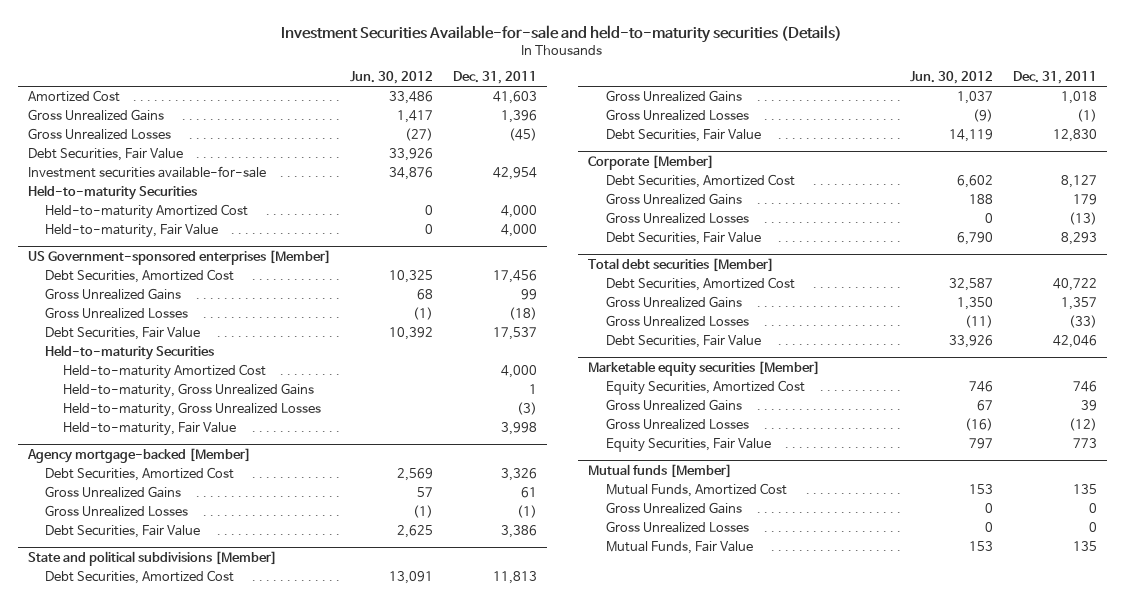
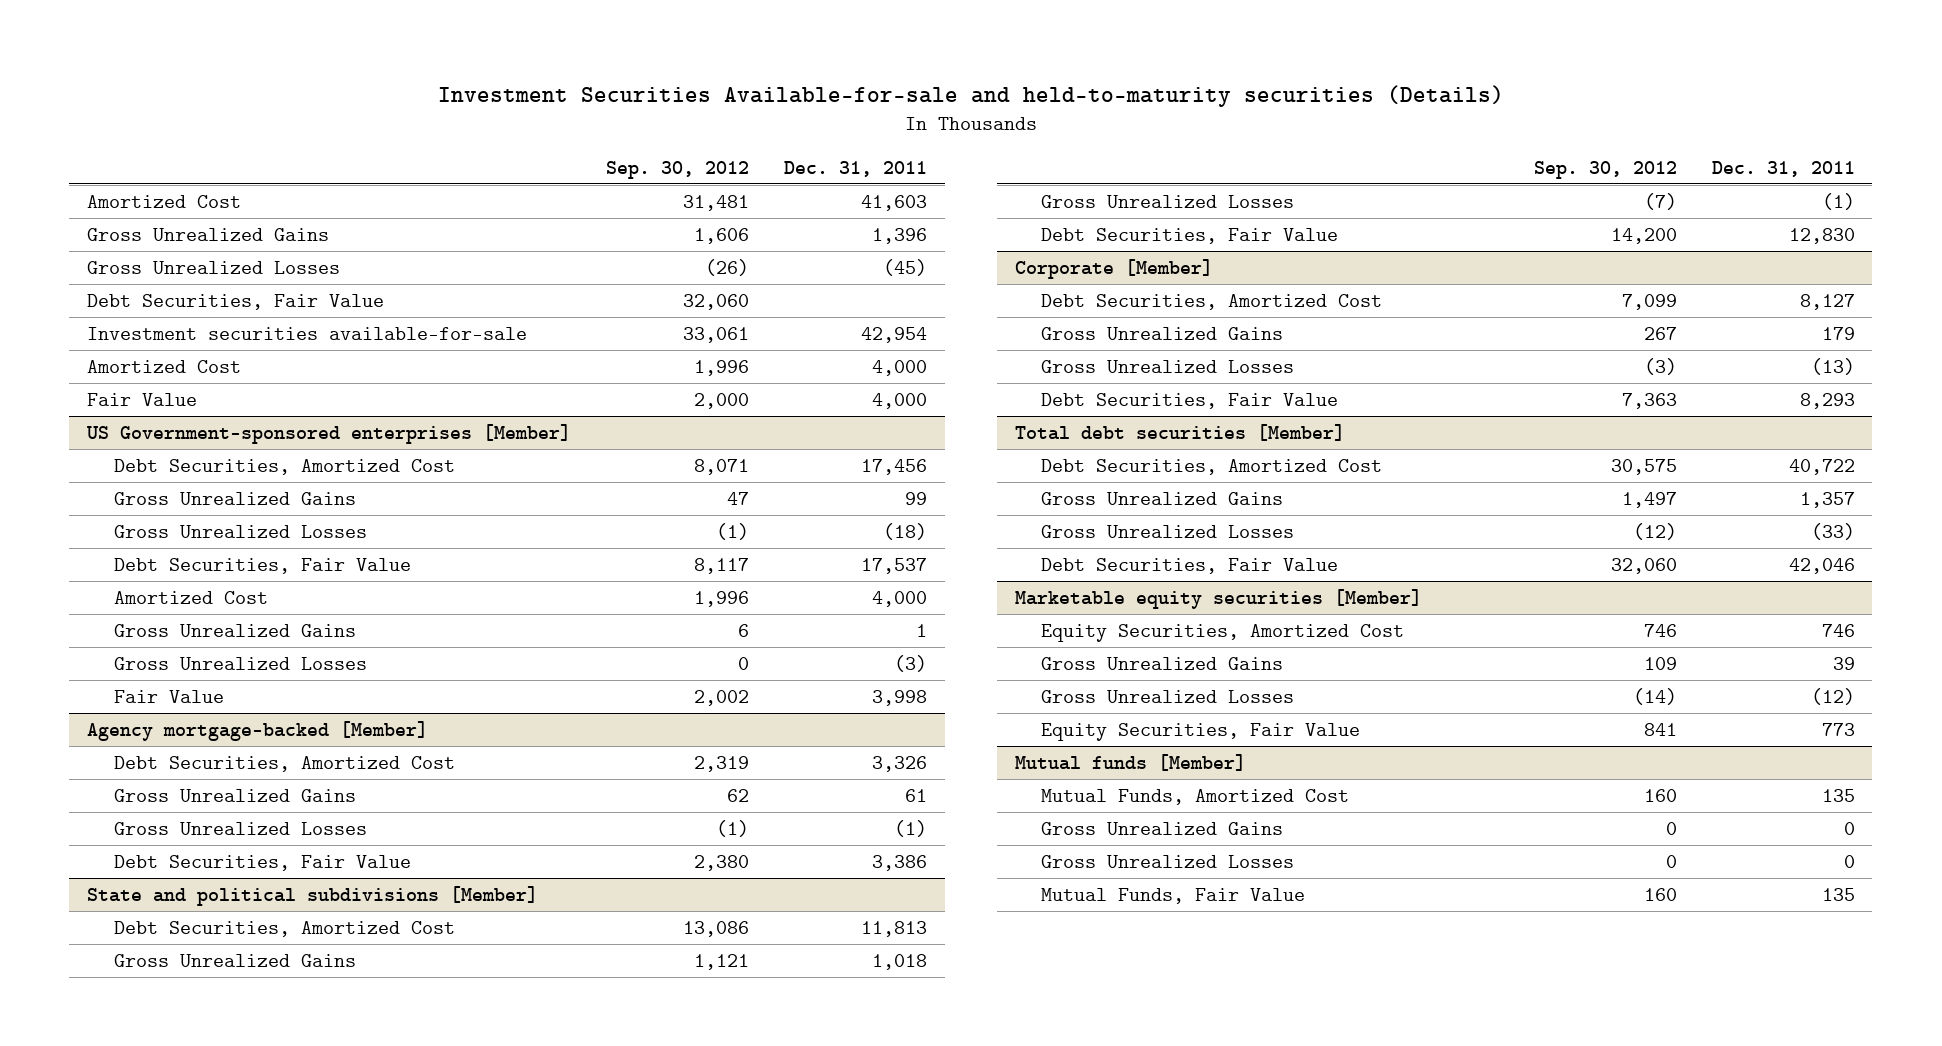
[350,71,434,85] Jun. 30, 2012 -> none
none -> [605,160,749,179] Sep. 30, 2012
[27,185,197,201] Held-to-maturity Securities -> none
[45,204,249,220] Held-to-maturity Amortized Cost -> [86,359,241,373] Amortized Cost
[45,224,219,239] Held-to-maturity, Fair Value -> [86,392,197,406] Fair Value
[45,345,215,361] Held-to-maturity Securities -> none
[63,364,267,380] Held-to-maturity Amortized Cost -> [113,590,268,604] Amortized Cost
[63,383,315,399] Held-to-maturity, Gross Unrealized Gains -> [113,623,356,637] Gross Unrealized Gains
[63,402,322,418] Held-to-maturity, Gross Unrealized Losses -> [113,656,367,670] Gross Unrealized Losses
[63,422,237,437] Held-to-maturity, Fair Value -> [113,689,224,703] Fair Value

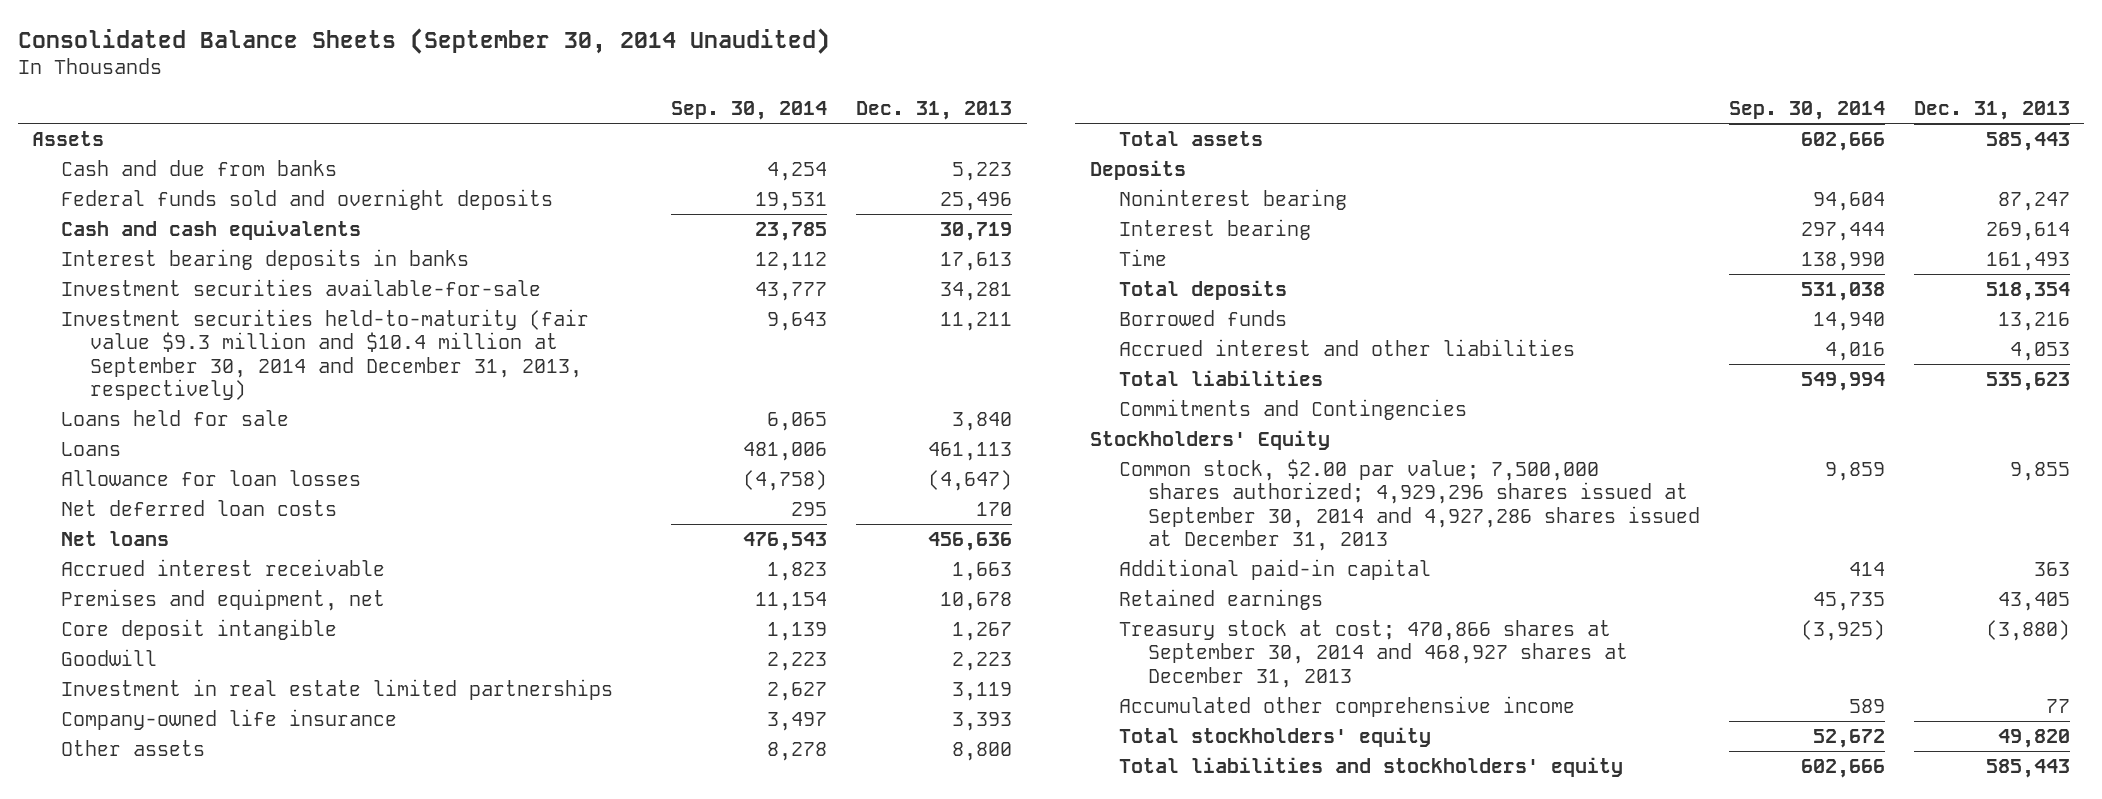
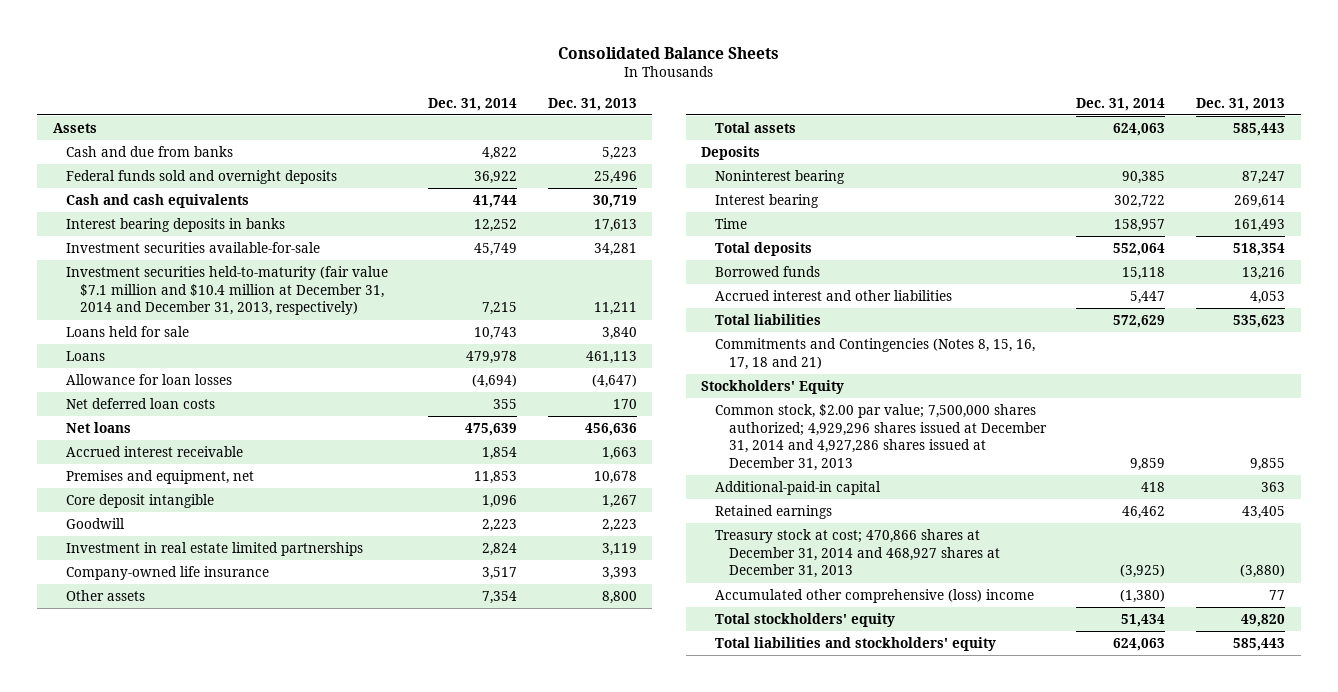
[17,28,830,55] Consolidated Balance Sheets (September 30, 2014 Unaudited) -> [557,46,779,59] Consolidated Balance Sheets
[671,101,828,121] Sep. 30, 2014 -> none
none -> [427,97,517,111] Dec. 31, 2014
[61,308,590,401] Investment securities held-to-maturity (fair value $9.3 million and $10.4 million at September 30, 2014 and December 31, 2013, respectively) -> [66,266,389,316] Investment securities held-to-maturity (fair value $7.1 million and $10.4 million at December 31, 2014 and December 31, 2013, respectively)
[1118,398,1467,420] Commitments and Contingencies -> [715,338,1036,370] Commitments and Contingencies (Notes 8, 15, 16, 17, 18 and 21)
[1118,458,1700,552] Common stock, $2.00 par value; 7,500,000 shares authorized; 4,929,296 shares issued at September 30, 2014 and 4,927,286 shares issued at December 31, 2013 -> [715,404,1047,472] Common stock, $2.00 par value; 7,500,000 shares authorized; 4,929,296 shares issued at December 31, 2014 and 4,927,286 shares issued at December 31, 2013
[1118,558,1431,580] Additional paid-in capital -> [715,481,882,496] Additional-paid-in capital
[1118,619,1628,688] Treasury stock at cost; 470,866 shares at September 30, 2014 and 468,927 shares at December 31, 2013 -> [715,529,1000,579] Treasury stock at cost; 470,866 shares at December 31, 2014 and 468,927 shares at December 31, 2013
[1118,695,1575,717] Accumulated other comprehensive income -> [715,589,1035,604] Accumulated other comprehensive (loss) income

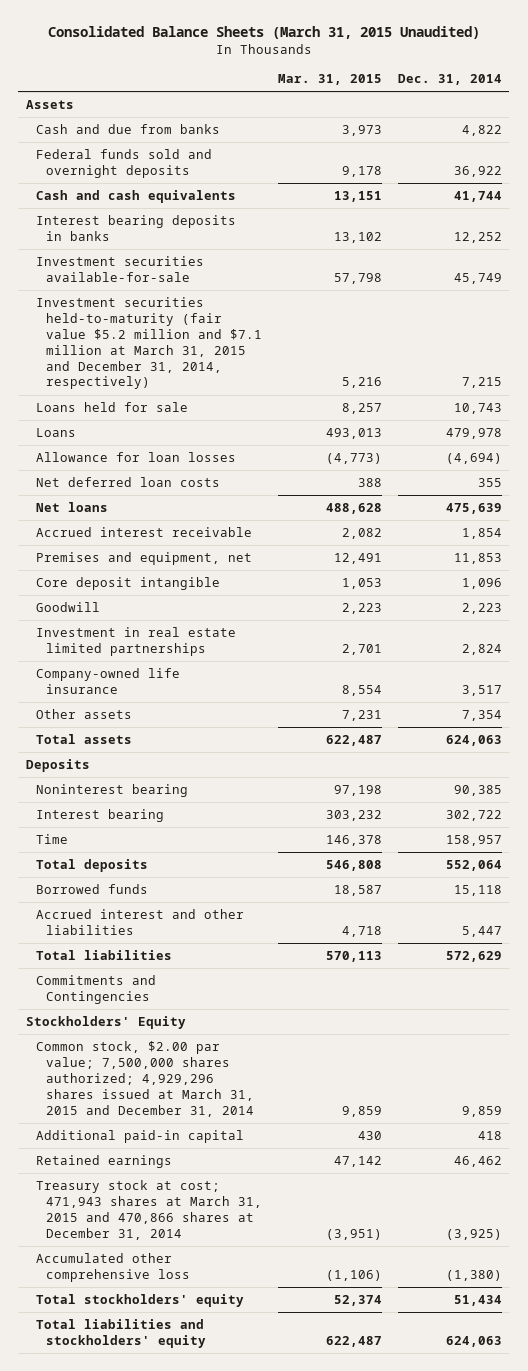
[557,46,779,59] Consolidated Balance Sheets -> [47,26,480,40] Consolidated Balance Sheets (March 31, 2015 Unaudited)
[547,97,637,111] Dec. 31, 2013 -> none
none -> [277,74,382,86] Mar. 31, 2015
[66,266,389,316] Investment securities held-to-maturity (fair value $7.1 million and $10.4 million at December 31, 2014 and December 31, 2013, respectively) -> [36,297,263,390] Investment securities held-to-maturity (fair value $5.2 million and $7.1 million at March 31, 2015 and December 31, 2014, respectively)
[715,338,1036,370] Commitments and Contingencies (Notes 8, 15, 16, 17, 18 and 21) -> [36,975,157,1004] Commitments and Contingencies
[715,404,1047,472] Common stock, $2.00 par value; 7,500,000 shares authorized; 4,929,296 shares issued at December 31, 2014 and 4,927,286 shares issued at December 31, 2013 -> [36,1041,255,1117] Common stock, $2.00 par value; 7,500,000 shares authorized; 4,929,296 shares issued at March 31, 2015 and December 31, 2014
[715,481,882,496] Additional-paid-in capital -> [36,1130,245,1144] Additional paid-in capital
[715,529,1000,579] Treasury stock at cost; 470,866 shares at December 31, 2014 and 468,927 shares at December 31, 2013 -> [36,1180,263,1240] Treasury stock at cost; 471,943 shares at March 31, 2015 and 470,866 shares at December 31, 2014
[715,589,1035,604] Accumulated other comprehensive (loss) income -> [36,1253,191,1282] Accumulated other comprehensive loss

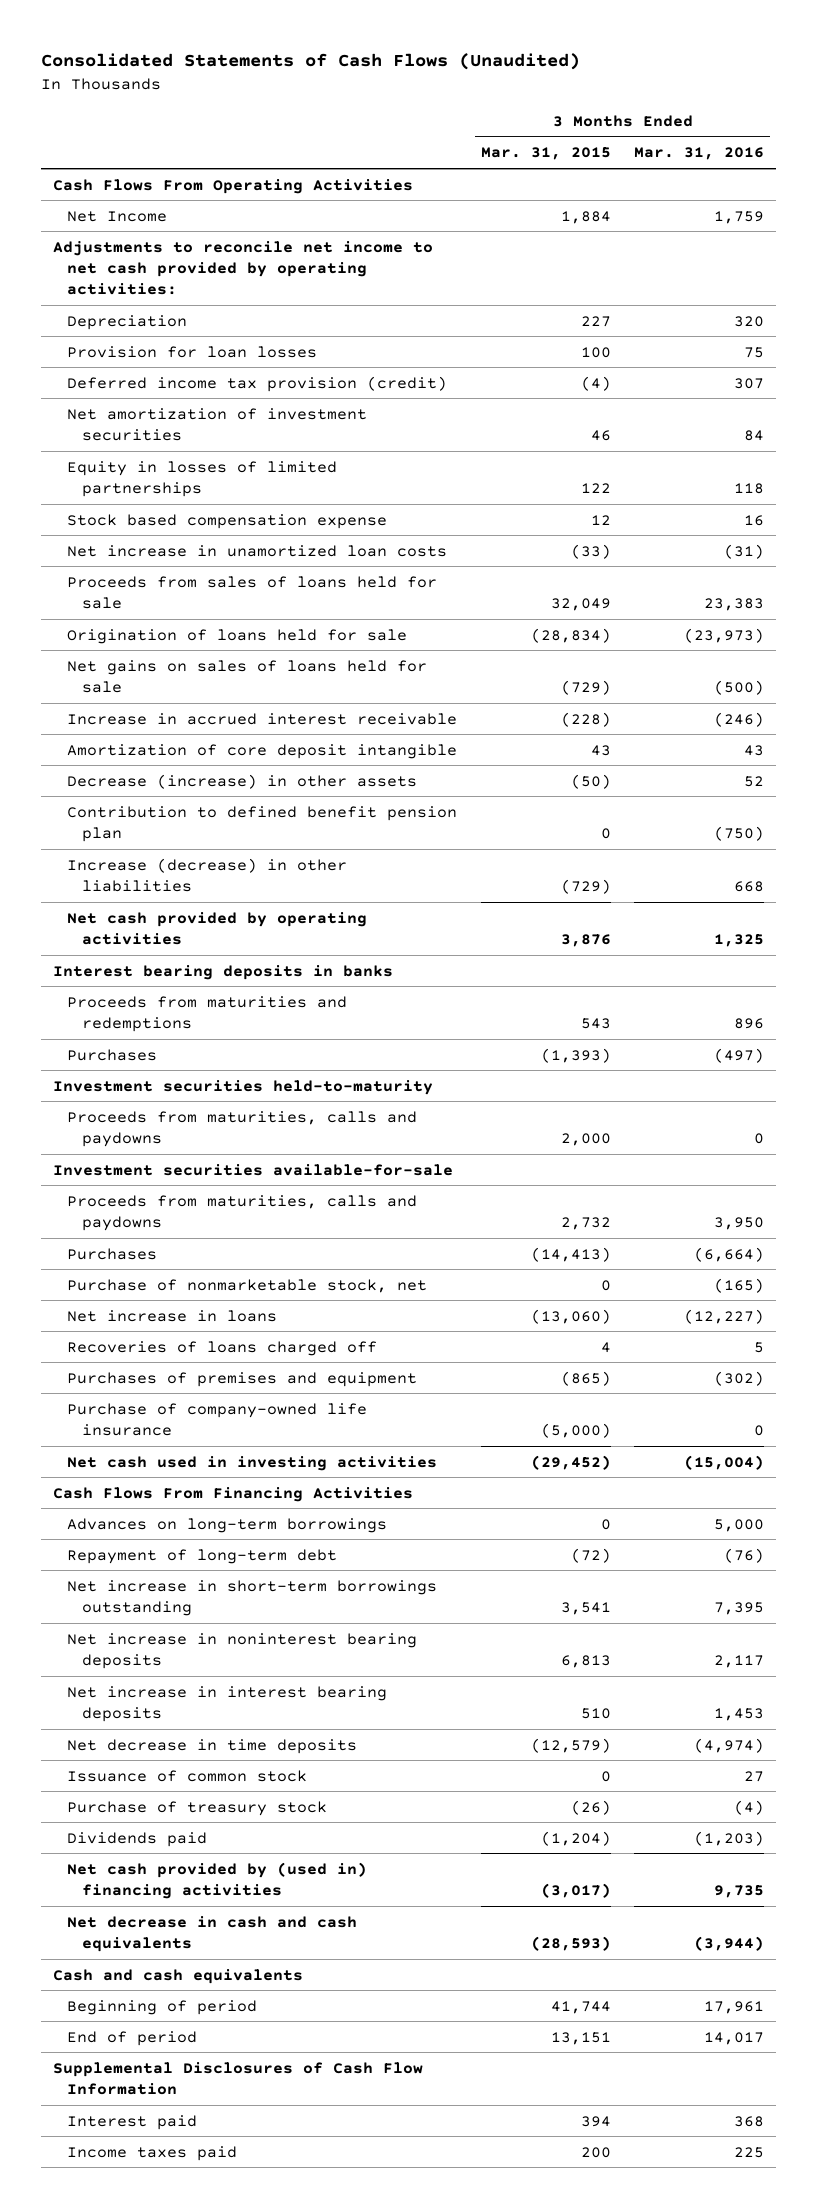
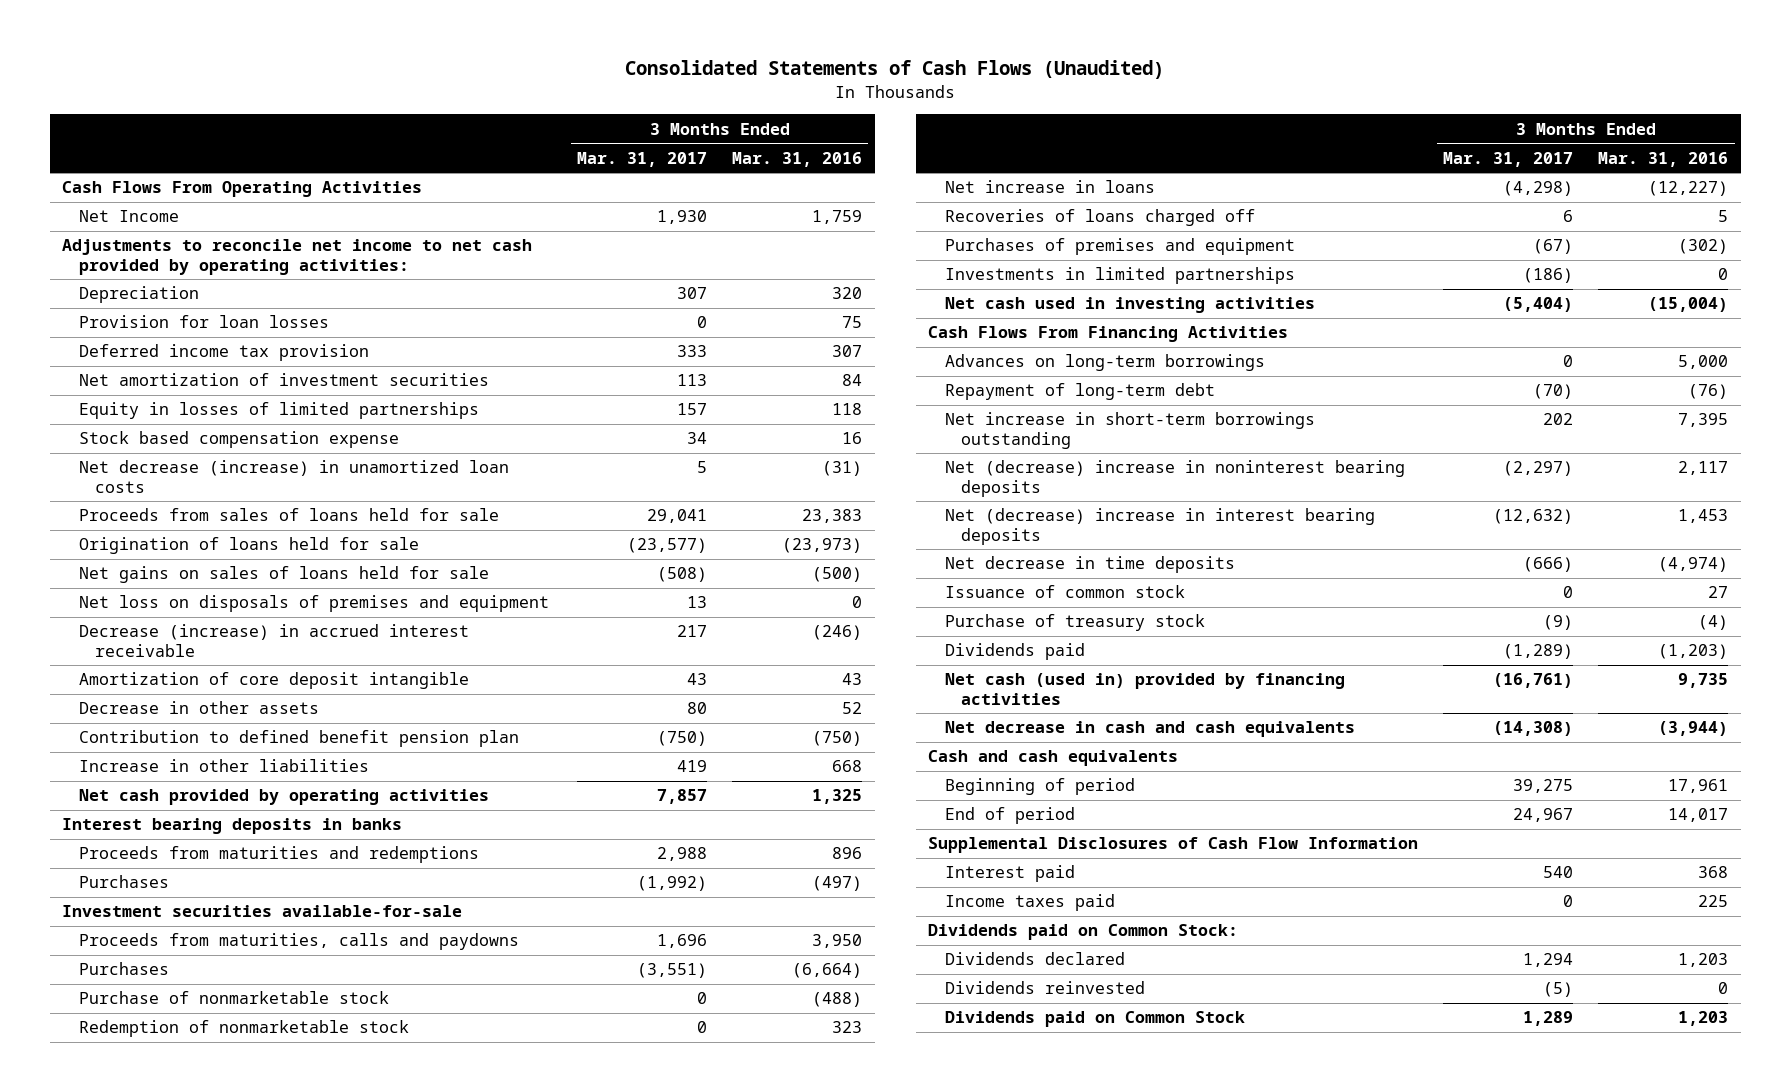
[480,147,611,161] Mar. 31, 2015 -> none
none -> [577,151,708,167] Mar. 31, 2017
[67,375,448,392] Deferred income tax provision (credit) -> [78,344,369,362] Deferred income tax provision
[67,544,448,557] Net increase in unamortized loan costs -> [78,460,509,493] Net decrease (increase) in unamortized loan costs
none -> [78,595,549,613] Net loss on disposals of premises and equipment
[67,712,458,725] Increase in accrued interest receivable -> [78,624,469,657] Decrease (increase) in accrued interest receivable
[67,773,418,789] Decrease (increase) in other assets -> [78,701,319,715] Decrease in other assets
[67,857,348,892] Increase (decrease) in other liabilities -> [78,759,369,773] Increase in other liabilities
[52,1079,433,1095] Investment securities held-to-maturity -> none
[67,1110,418,1147] Proceeds from maturities, calls and paydowns -> none
[67,1278,428,1293] Purchase of nonmarketable stock, net -> [78,991,389,1005] Purchase of nonmarketable stock
[714,1277,765,1293] (165) -> [812,992,863,1008] (488)
none -> [78,1020,409,1038] Redemption of nonmarketable stock
[67,1402,368,1436] Purchase of company-owned life insurance -> none
none -> [944,267,1295,285] Investments in limited partnerships
[67,1632,418,1669] Net increase in noninterest bearing deposits -> [944,460,1405,497] Net (decrease) increase in noninterest bearing deposits
[67,1685,388,1722] Net increase in interest bearing deposits -> [944,508,1375,545] Net (decrease) increase in interest bearing deposits
[67,1861,368,1899] Net cash provided by (used in) financing activities -> [944,673,1345,705] Net cash (used in) provided by financing activities
none -> [928,924,1239,941] Dividends paid on Common Stock:
none -> [944,952,1125,966] Dividends declared
none -> [944,981,1145,995] Dividends reinvested
none -> [944,1011,1245,1028] Dividends paid on Common Stock

